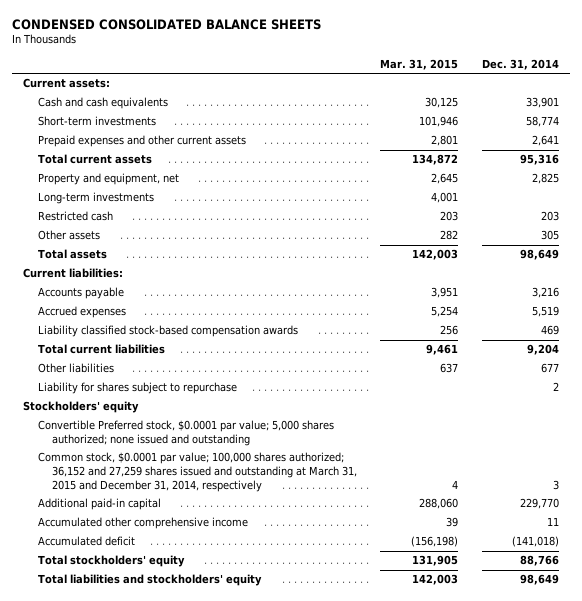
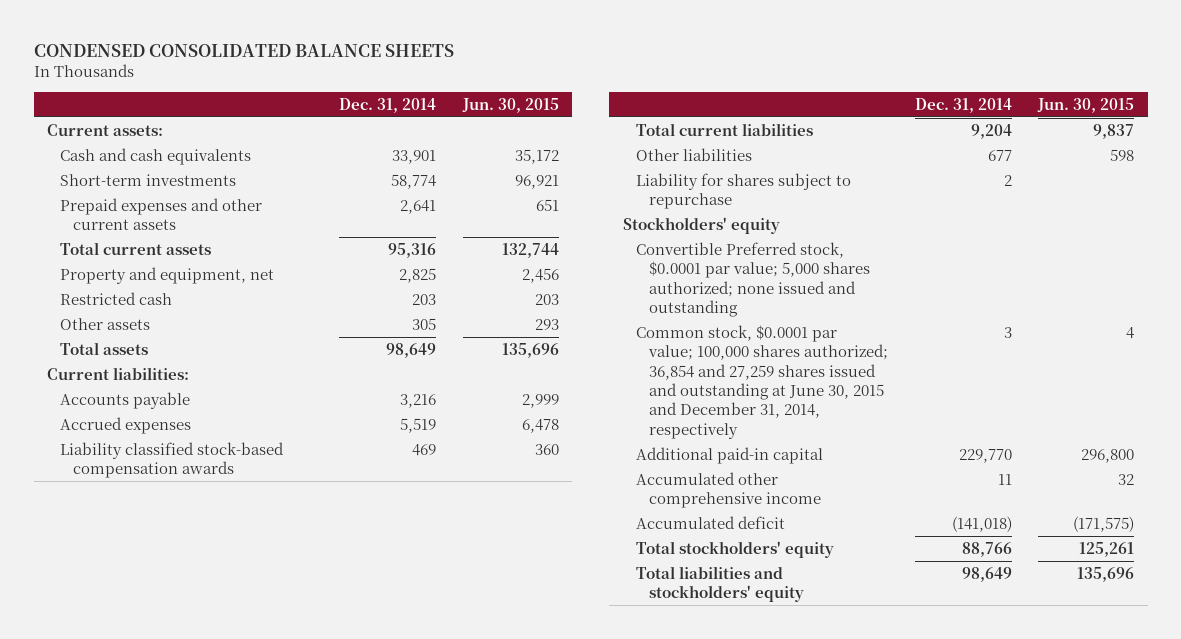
[380,58,459,70] Mar. 31, 2015 -> none
none -> [461,97,559,113] Jun. 30, 2015
[37,192,154,205] Long-term investments -> none
[37,452,358,492] Common stock, $0.0001 par value; 100,000 shares authorized; 36,152 and 27,259 shares issued and outstanding at March 31, 2015 and December 31, 2014, respectively -> [635,324,888,439] Common stock, $0.0001 par value; 100,000 shares authorized; 36,854 and 27,259 shares issued and outstanding at June 30, 2015 and December 31, 2014, respectively

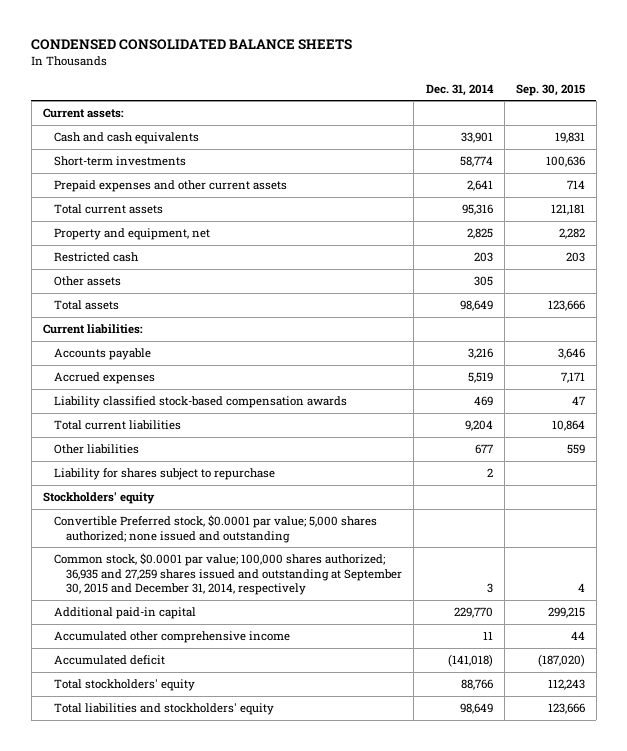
[461,97,559,113] Jun. 30, 2015 -> none
none -> [515,83,585,96] Sep. 30, 2015
[635,324,888,439] Common stock, $0.0001 par value; 100,000 shares authorized; 36,854 and 27,259 shares issued and outstanding at June 30, 2015 and December 31, 2014, respectively -> [54,552,403,596] Common stock, $0.0001 par value; 100,000 shares authorized; 36,935 and 27,259 shares issued and outstanding at September 30, 2015 and December 31, 2014, respectively

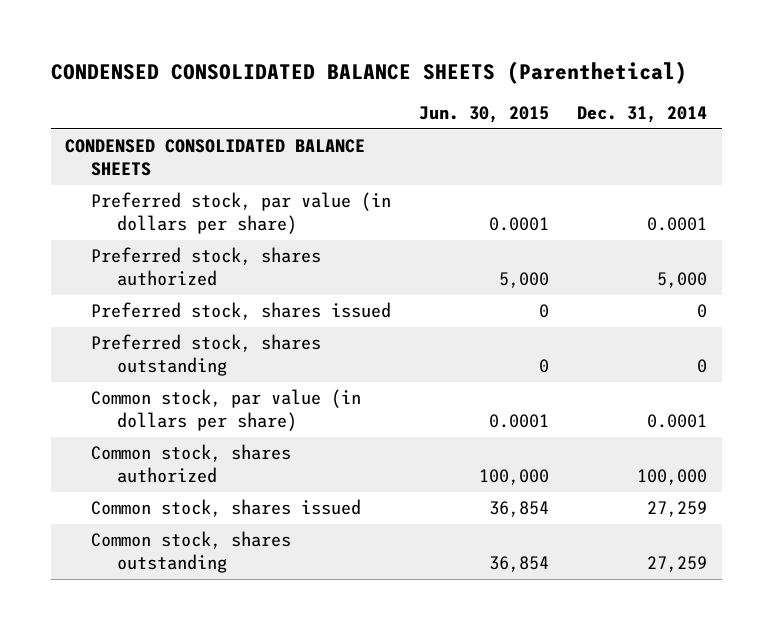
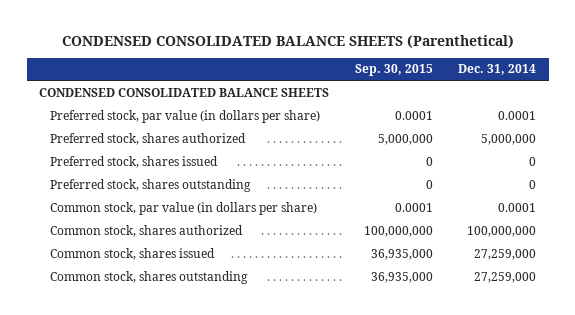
[419,106,550,124] Jun. 30, 2015 -> none
none -> [354,64,433,77] Sep. 30, 2015
[657,272,708,289] 5,000 -> [480,133,536,145] 5,000,000
[637,469,708,486] 100,000 -> [466,225,536,237] 100,000,000
[647,501,708,518] 27,259 -> [473,248,536,260] 27,259,000
[647,556,708,573] 27,259 -> [473,271,536,283] 27,259,000

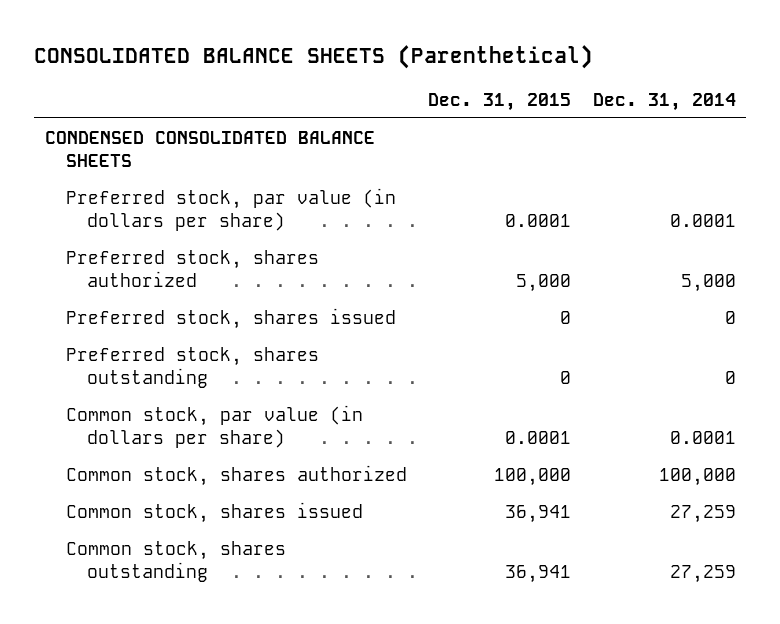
[61,34,514,48] CONDENSED CONSOLIDATED BALANCE SHEETS (Parenthetical) -> [34,44,594,69] CONSOLIDATED BALANCE SHEETS (Parenthetical)
[354,64,433,77] Sep. 30, 2015 -> none
none -> [428,92,572,111] Dec. 31, 2015
[480,133,536,145] 5,000,000 -> [680,273,736,292] 5,000
[466,225,536,237] 100,000,000 -> [658,467,736,486] 100,000
[473,248,536,260] 27,259,000 -> [669,504,736,523] 27,259
[473,271,536,283] 27,259,000 -> [669,564,736,583] 27,259

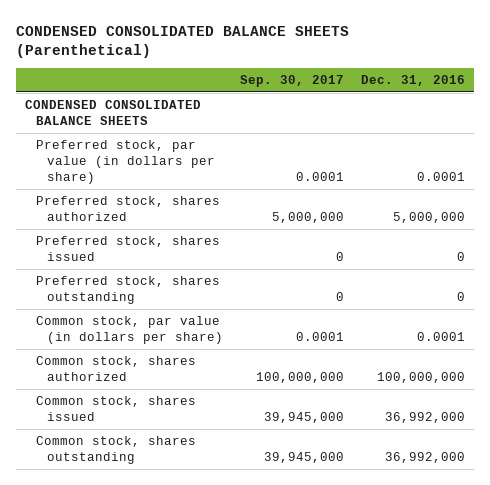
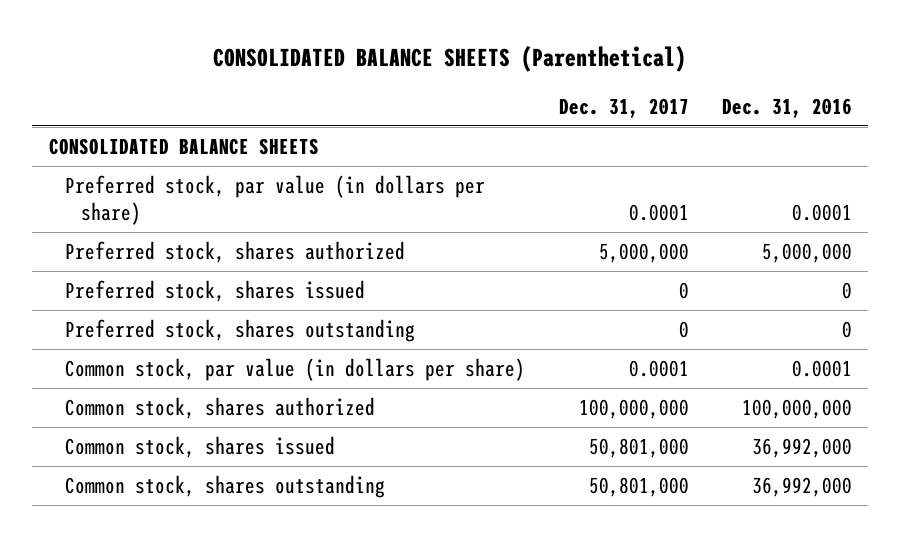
[16,25,350,59] CONDENSED CONSOLIDATED BALANCE SHEETS (Parenthetical) -> [213,44,687,72] CONSOLIDATED BALANCE SHEETS (Parenthetical)
[240,74,345,87] Sep. 30, 2017 -> none
none -> [558,97,689,118] Dec. 31, 2017
[24,100,201,126] CONDENSED CONSOLIDATED BALANCE SHEETS -> [49,137,320,155] CONSOLIDATED BALANCE SHEETS

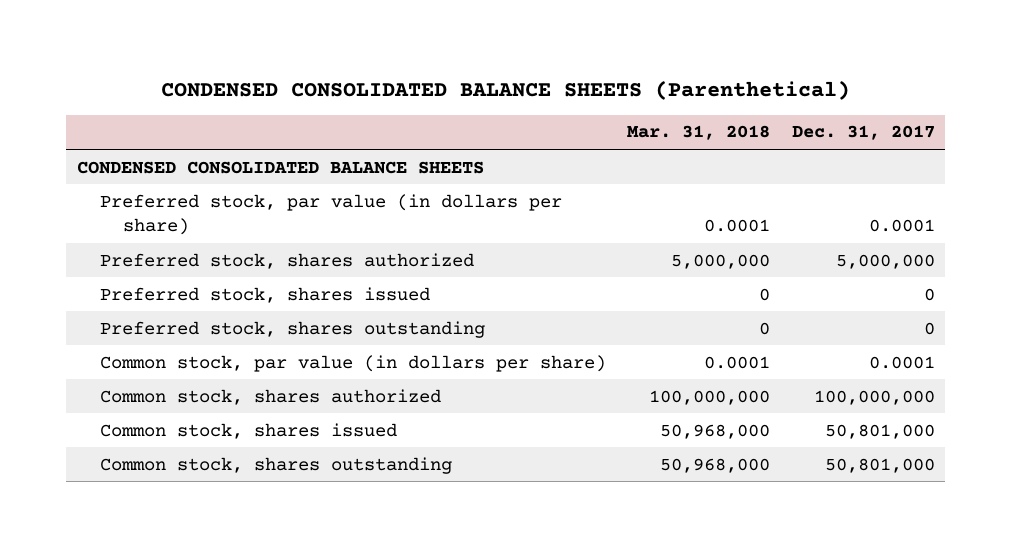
[213,44,687,72] CONSOLIDATED BALANCE SHEETS (Parenthetical) -> [160,79,850,100] CONDENSED CONSOLIDATED BALANCE SHEETS (Parenthetical)
[721,97,852,118] Dec. 31, 2016 -> none
none -> [627,125,771,141] Mar. 31, 2018
[49,137,320,155] CONSOLIDATED BALANCE SHEETS -> [76,160,484,174] CONDENSED CONSOLIDATED BALANCE SHEETS

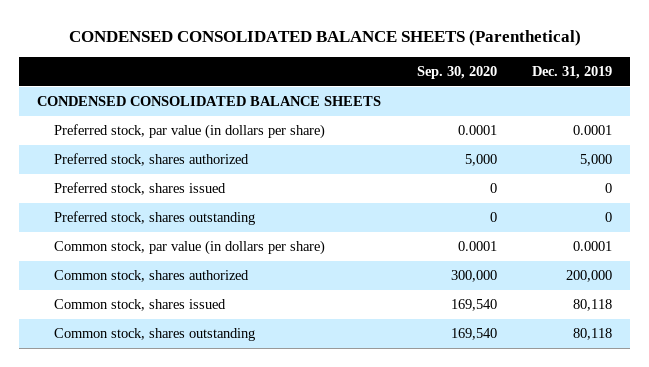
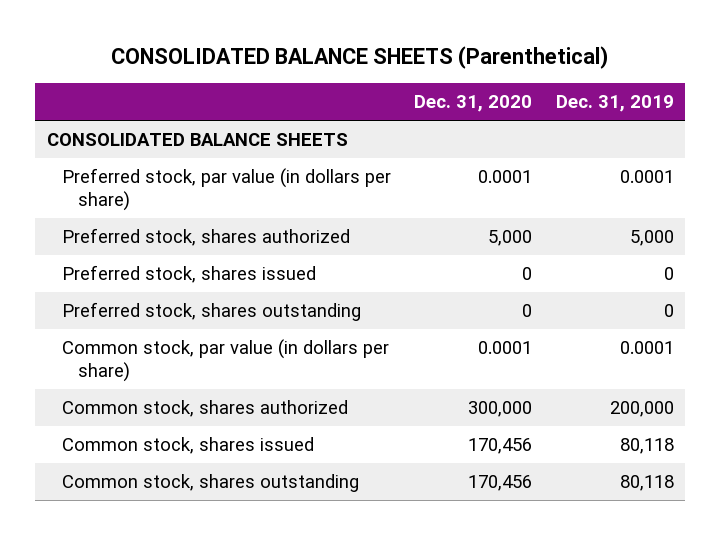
[68,30,581,47] CONDENSED CONSOLIDATED BALANCE SHEETS (Parenthetical) -> [111,46,609,70] CONSOLIDATED BALANCE SHEETS (Parenthetical)
[416,65,497,79] Sep. 30, 2020 -> none
none -> [414,95,533,113] Dec. 31, 2020
[37,96,382,107] CONDENSED CONSOLIDATED BALANCE SHEETS -> [46,133,348,147] CONSOLIDATED BALANCE SHEETS

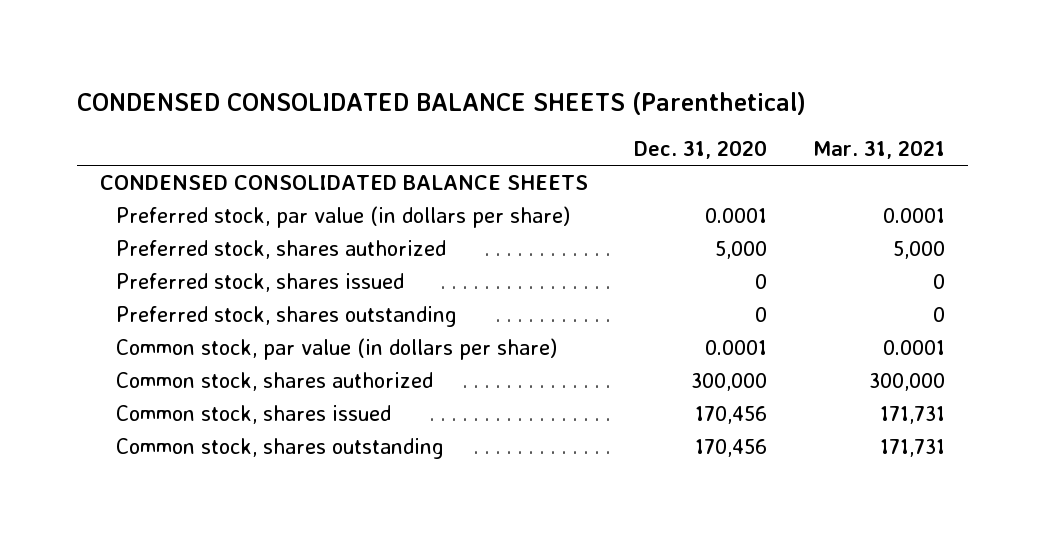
[111,46,609,70] CONSOLIDATED BALANCE SHEETS (Parenthetical) -> [76,91,806,115] CONDENSED CONSOLIDATED BALANCE SHEETS (Parenthetical)
[555,95,674,113] Dec. 31, 2019 -> none
none -> [812,140,945,160] Mar. 31, 2021
[46,133,348,147] CONSOLIDATED BALANCE SHEETS -> [99,174,588,190] CONDENSED CONSOLIDATED BALANCE SHEETS

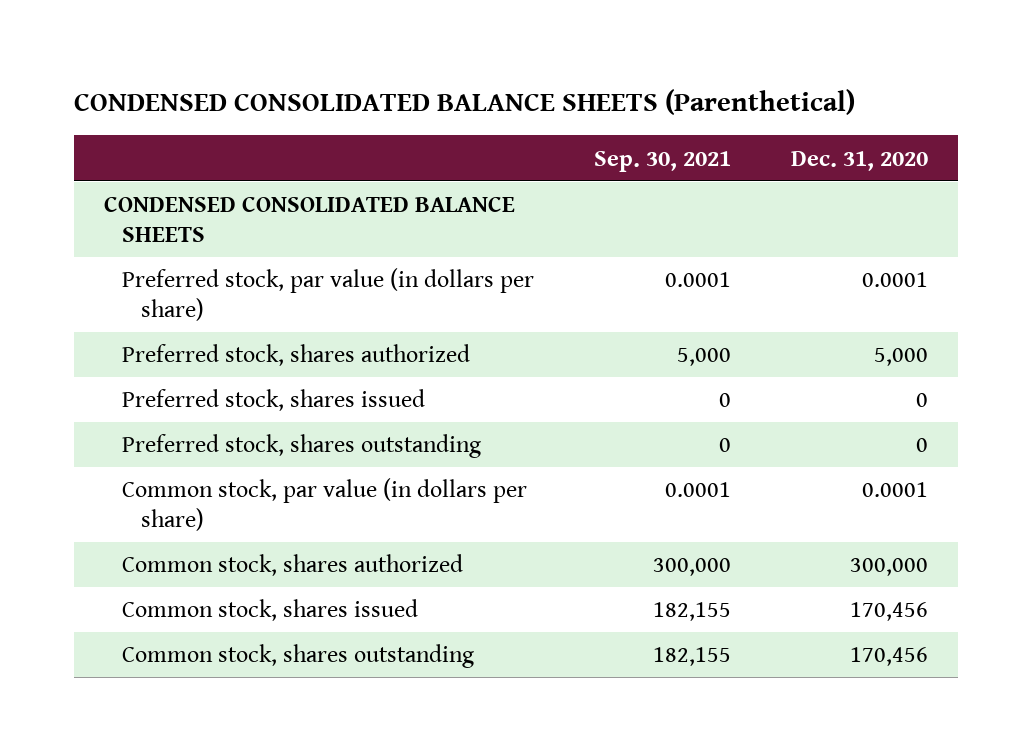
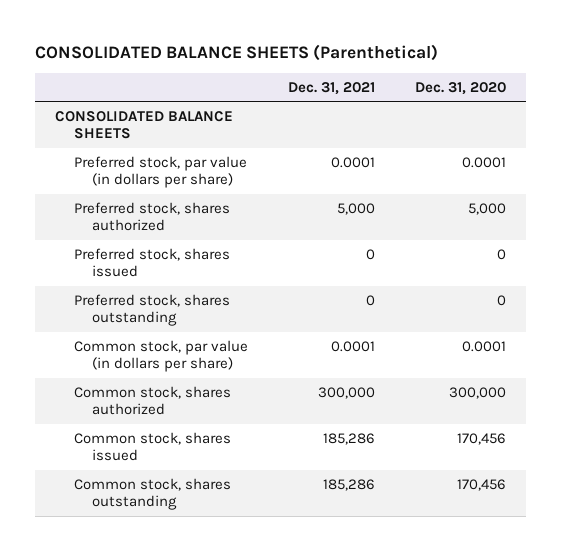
[73,89,855,116] CONDENSED CONSOLIDATED BALANCE SHEETS (Parenthetical) -> [34,44,438,62] CONSOLIDATED BALANCE SHEETS (Parenthetical)
[594,150,732,172] Sep. 30, 2021 -> none
none -> [287,82,375,96] Dec. 31, 2021
[103,197,515,242] CONDENSED CONSOLIDATED BALANCE SHEETS -> [54,110,233,140] CONSOLIDATED BALANCE SHEETS

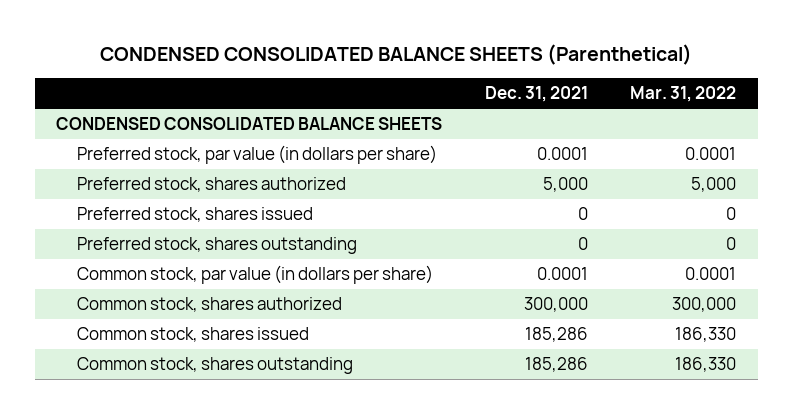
[34,44,438,62] CONSOLIDATED BALANCE SHEETS (Parenthetical) -> [100,44,693,66] CONDENSED CONSOLIDATED BALANCE SHEETS (Parenthetical)
[414,82,506,96] Dec. 31, 2020 -> none
none -> [630,86,737,103] Mar. 31, 2022
[54,110,233,140] CONSOLIDATED BALANCE SHEETS -> [56,117,443,131] CONDENSED CONSOLIDATED BALANCE SHEETS

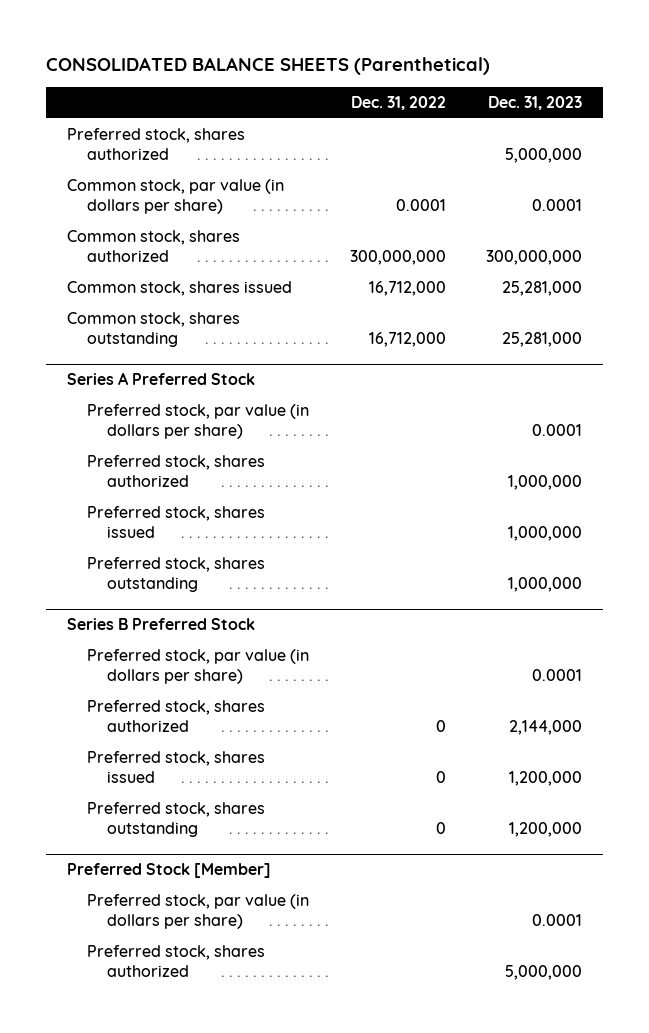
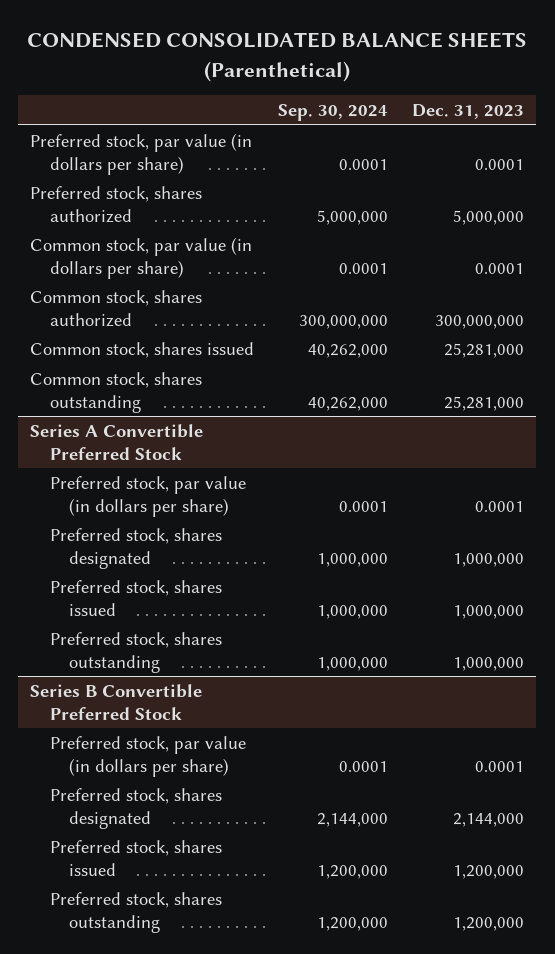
[46,57,491,76] CONSOLIDATED BALANCE SHEETS (Parenthetical) -> [27,32,528,82] CONDENSED CONSOLIDATED BALANCE SHEETS (Parenthetical)
[350,95,446,110] Dec. 31, 2022 -> none
none -> [278,104,389,122] Sep. 30, 2024
none -> [30,132,253,175] Preferred stock, par value (in dollars per share)
[66,372,255,386] Series A Preferred Stock -> [30,423,204,460] Series A Convertible Preferred Stock
[86,454,265,488] Preferred stock, shares authorized -> [49,527,222,569] Preferred stock, shares designated
[66,618,255,631] Series B Preferred Stock -> [30,683,203,720] Series B Convertible Preferred Stock
[86,699,265,733] Preferred stock, shares authorized -> [49,787,222,829] Preferred stock, shares designated
[66,863,271,879] Preferred Stock [Member] -> none
[86,893,309,930] Preferred stock, par value (in dollars per share) -> none
[86,944,265,978] Preferred stock, shares authorized -> none

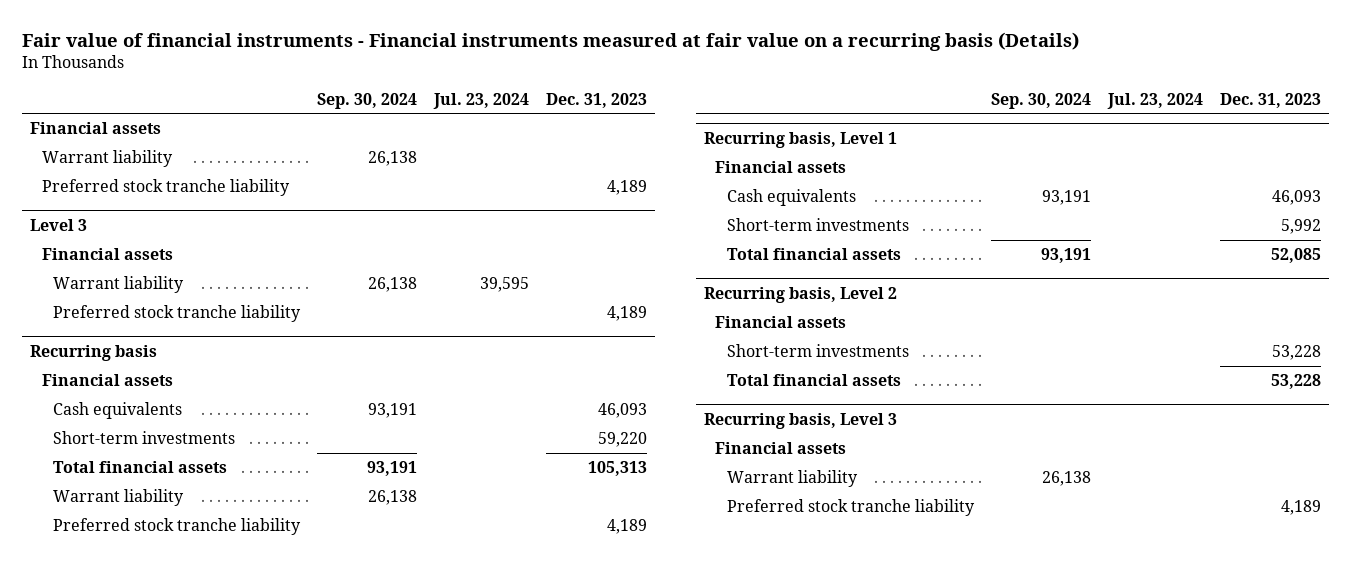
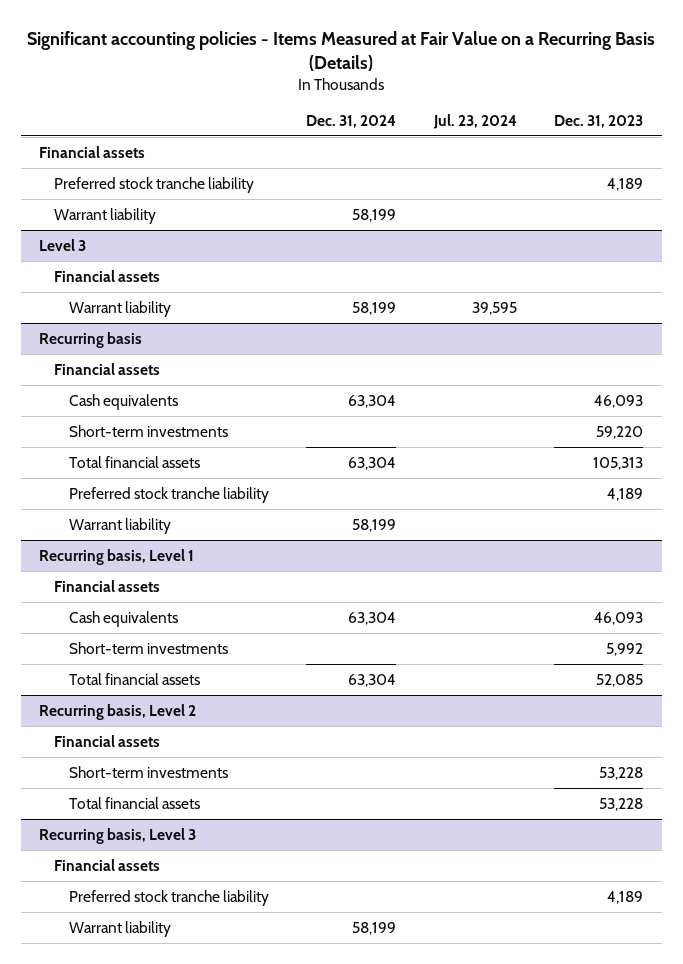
[21,31,1079,51] Fair value of financial instruments - Financial instruments measured at fair value on a recurring basis (Details) -> [27,30,656,71] Significant accounting policies - Items Measured at Fair Value on a Recurring Basis (Details)
[316,92,417,109] Sep. 30, 2024 -> none
none -> [306,115,397,129] Dec. 31, 2024
[41,150,173,168] Warrant liability -> [54,207,157,224] Warrant liability
[53,305,302,323] Preferred stock tranche liability -> none
[53,489,185,507] Warrant liability -> [68,517,171,534] Warrant liability
[726,470,858,488] Warrant liability -> [68,920,171,937] Warrant liability

